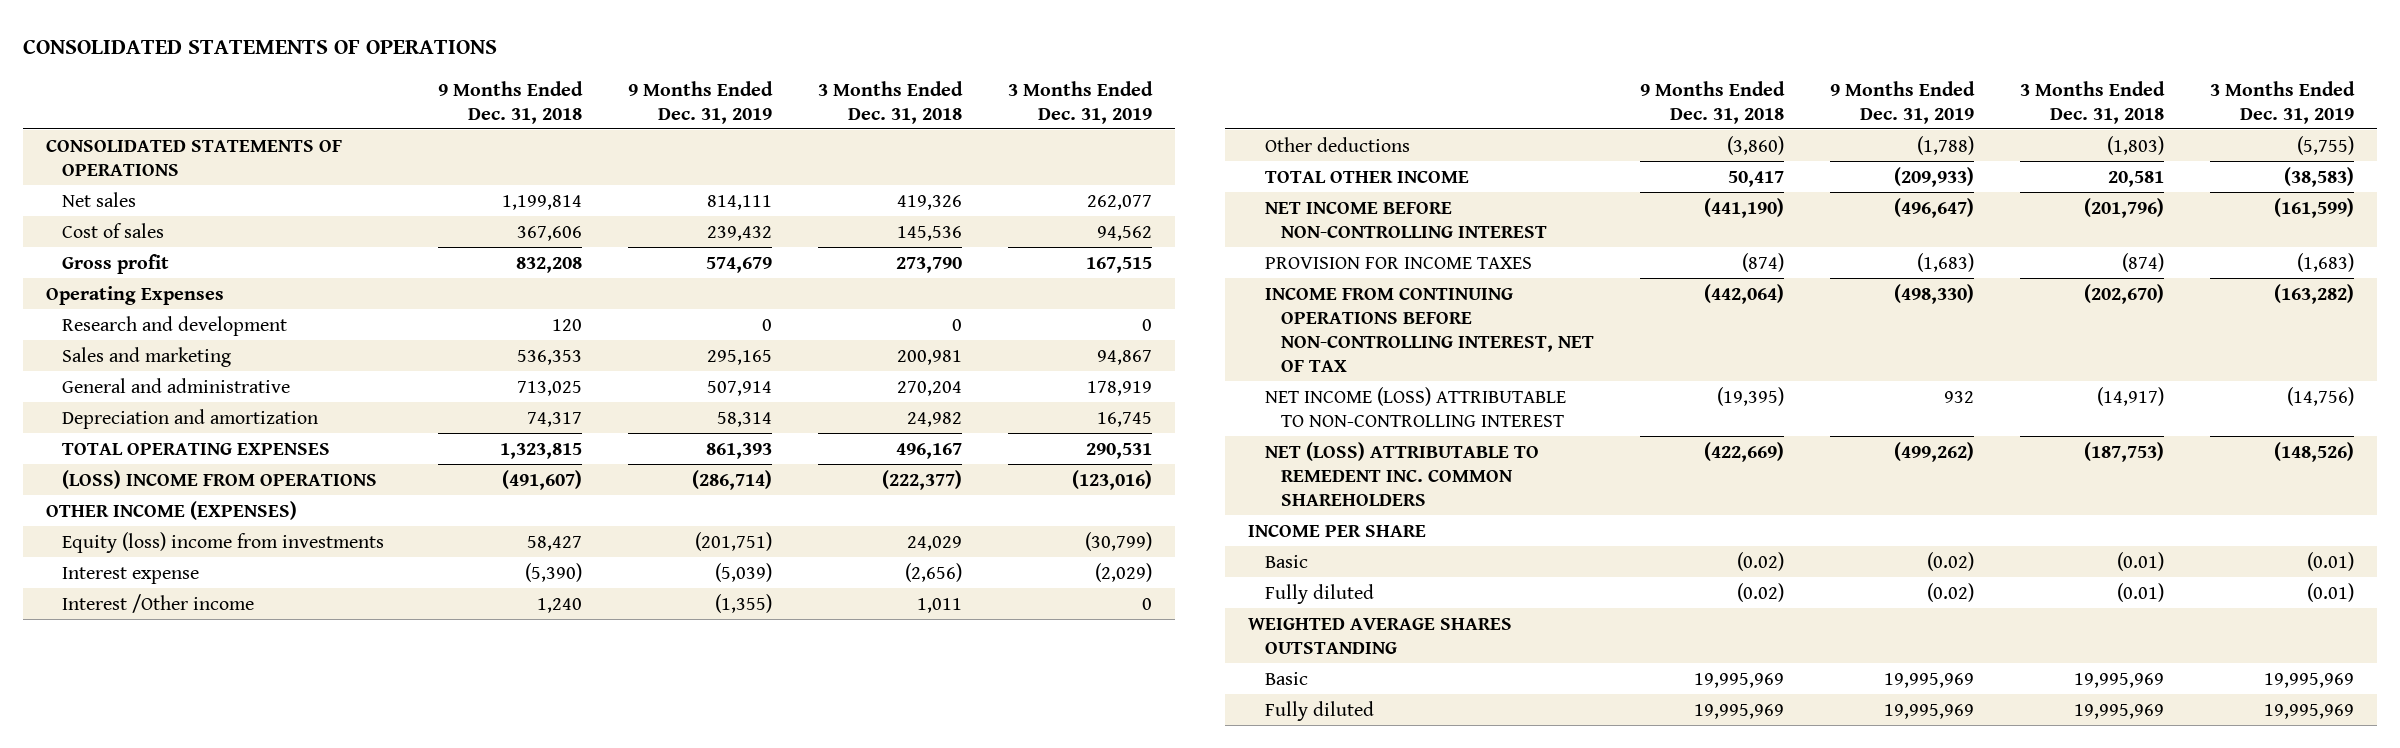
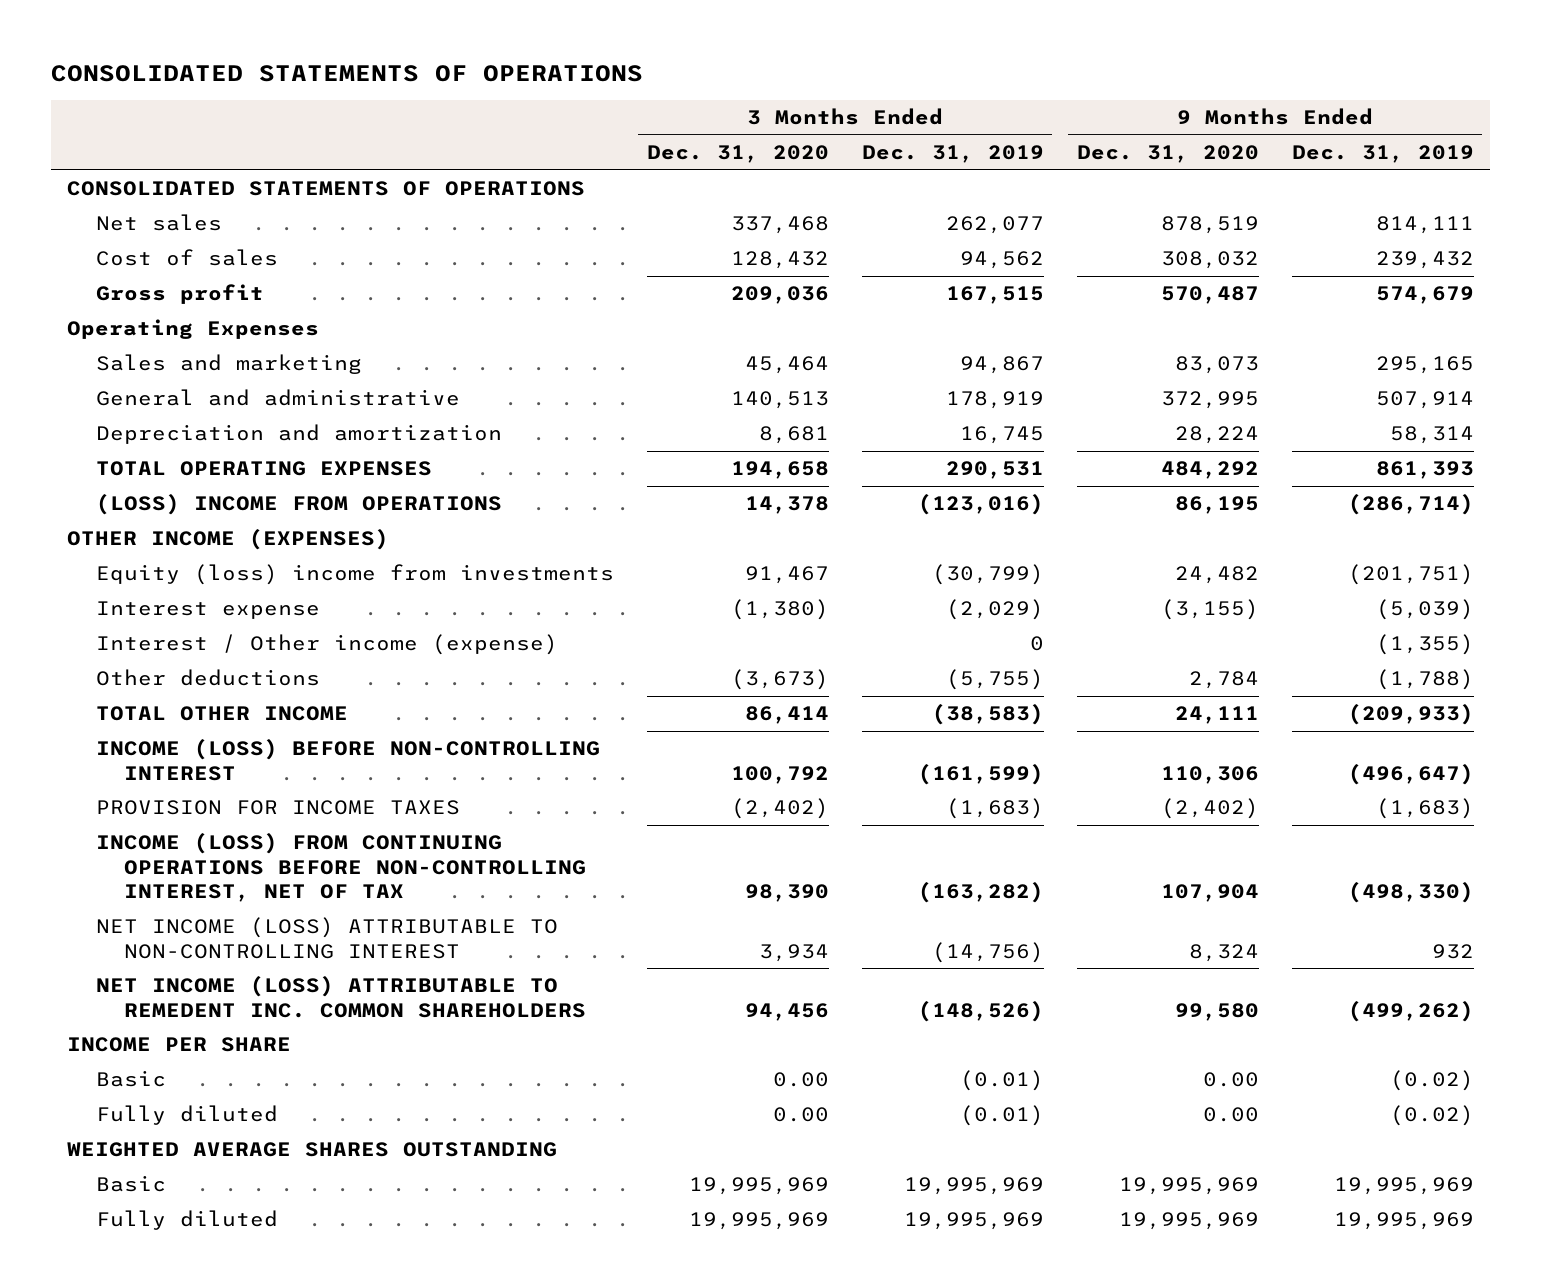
[437,80,583,124] 9 Months Ended Dec. 31, 2018 -> none
[818,80,964,124] 3 Months Ended Dec. 31, 2018 -> none
none -> [646,145,829,164] Dec. 31, 2020
none -> [1076,145,1259,164] Dec. 31, 2020
[62,315,288,336] Research and development -> none
[62,593,255,613] Interest /Other income -> [95,634,558,656] Interest / Other income (expense)
[1264,200,1548,238] NET INCOME BEFORE NON-CONTROLLING INTEREST -> [95,739,600,781] INCOME (LOSS) BEFORE NON-CONTROLLING INTEREST
[1264,286,1595,372] INCOME FROM CONTINUING OPERATIONS BEFORE NON-CONTROLLING INTEREST, NET OF TAX -> [95,833,587,903] INCOME (LOSS) FROM CONTINUING OPERATIONS BEFORE NON-CONTROLLING INTEREST, NET OF TAX
[1264,441,1539,506] NET (LOSS) ATTRIBUTABLE TO REMEDENT INC. COMMON SHAREHOLDERS -> [95,976,587,1018] NET INCOME (LOSS) ATTRIBUTABLE TO REMEDENT INC. COMMON SHAREHOLDERS

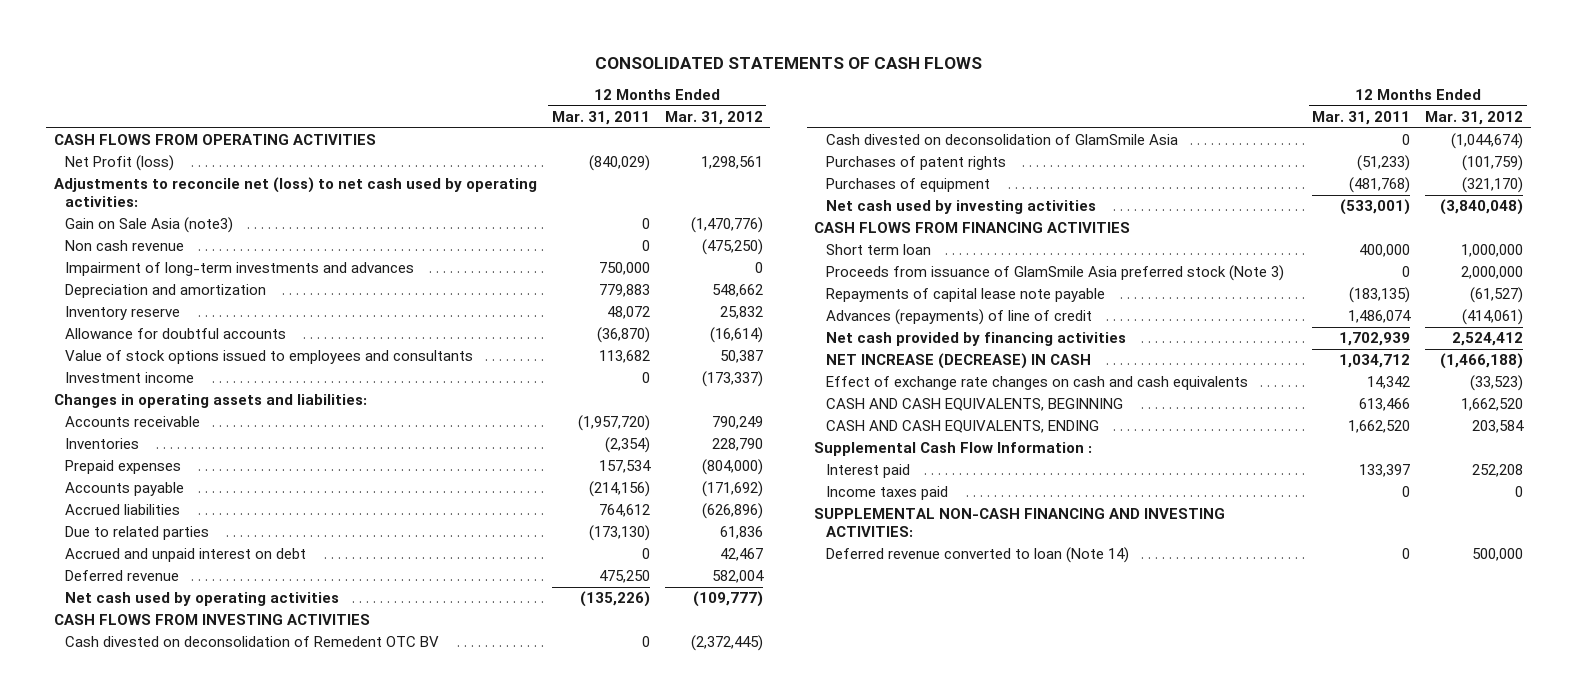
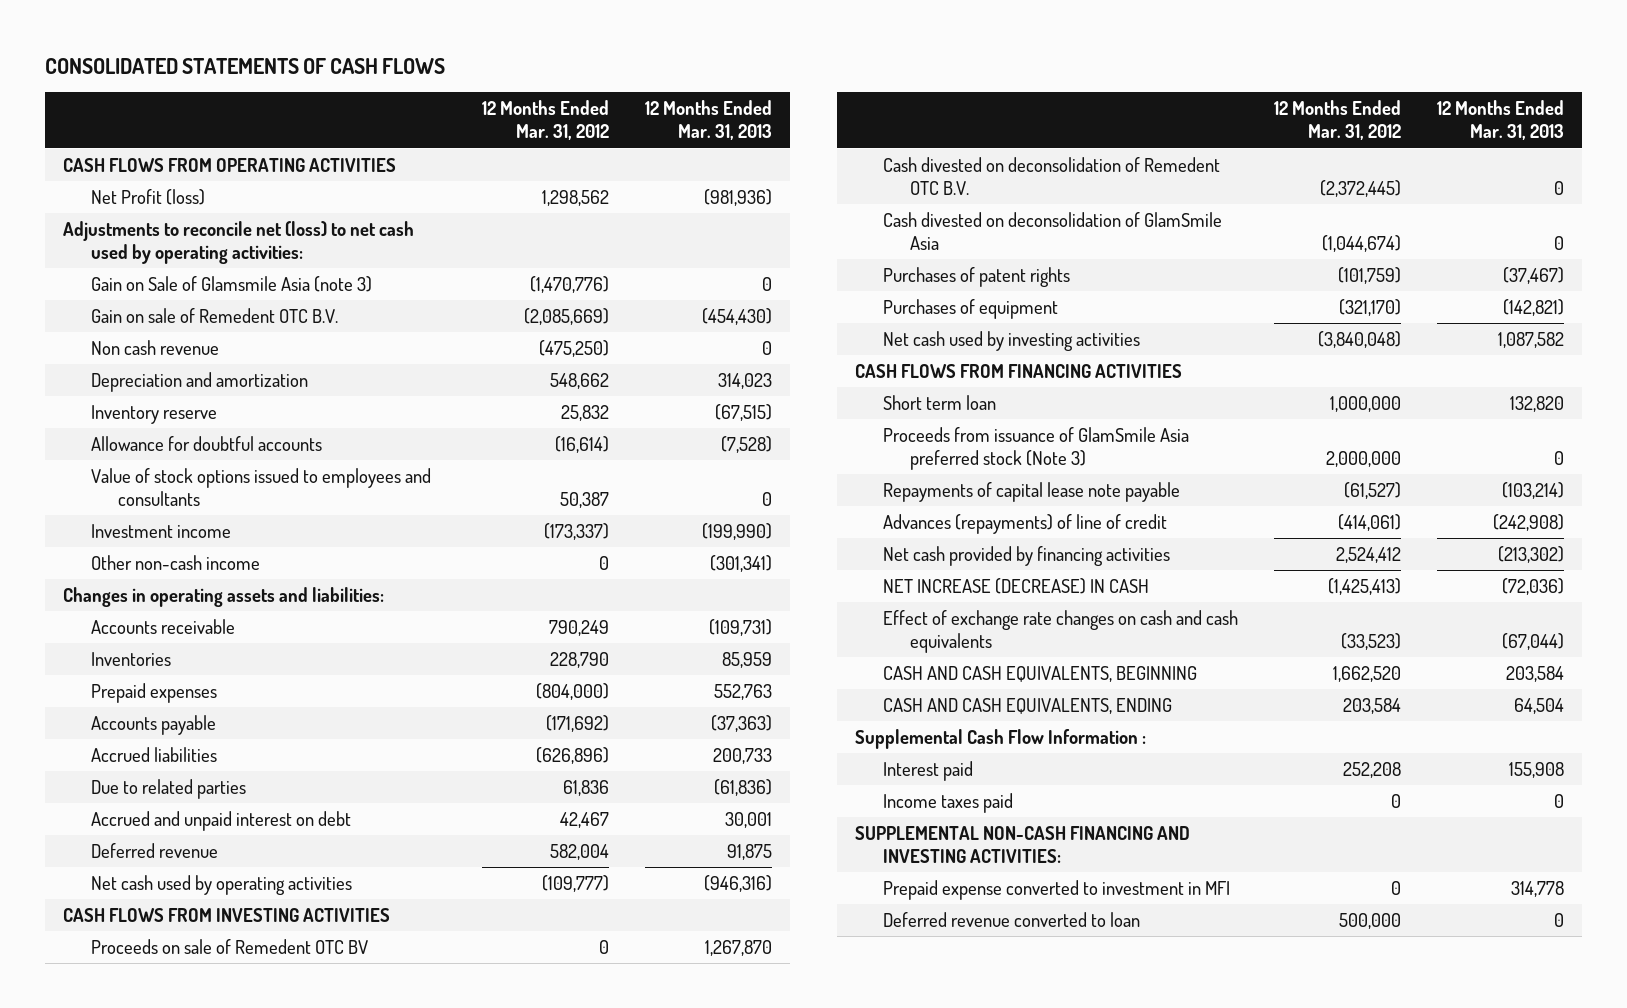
[551,110,650,125] Mar. 31, 2011 -> none
none -> [645,100,773,141] 12 Months Ended Mar. 31, 2013
[700,156,763,170] 1,298,561 -> [541,189,609,206] 1,298,562
[64,217,233,234] Gain on Sale Asia (note3) -> [90,275,372,292] Gain on Sale of Glamsmile Asia (note 3)
none -> [90,307,338,323] Gain on sale of Remedent OTC B.V.
[64,262,414,277] Impairment of long-term investments and advances -> none
none -> [90,554,260,570] Other non-cash income
none -> [90,938,368,954] Proceeds on sale of Remedent OTC BV
[64,636,439,648] Cash divested on deconsolidation of Remedent OTC BV -> [882,156,1220,196] Cash divested on deconsolidation of Remedent OTC B.V.
[1440,353,1524,370] (1,466,188) -> [1327,577,1401,595] (1,425,413)
none -> [882,879,1230,900] Prepaid expense converted to investment in MFI
[825,547,1129,564] Deferred revenue converted to loan (Note 14) -> [882,911,1140,927] Deferred revenue converted to loan

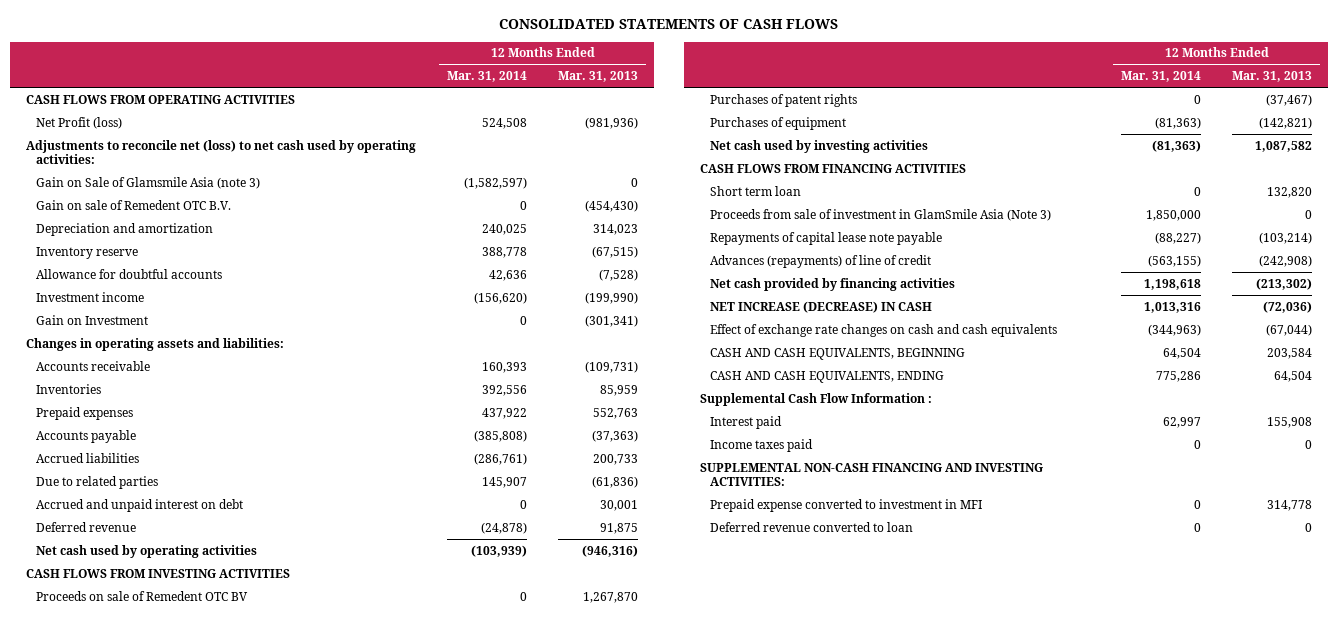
[481,100,609,141] 12 Months Ended Mar. 31, 2012 -> none
none -> [447,71,528,83] Mar. 31, 2014
[90,339,219,355] Non cash revenue -> none
[90,467,431,507] Value of stock options issued to employees and consultants -> none
[90,554,260,570] Other non-cash income -> [36,314,149,325] Gain on Investment
[882,156,1220,196] Cash divested on deconsolidation of Remedent OTC B.V. -> none
[882,211,1222,251] Cash divested on deconsolidation of GlamSmile Asia -> none
[882,426,1189,471] Proceeds from issuance of GlamSmile Asia preferred stock (Note 3) -> [710,208,1052,221] Proceeds from sale of investment in GlamSmile Asia (Note 3)

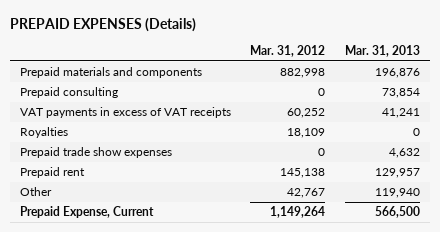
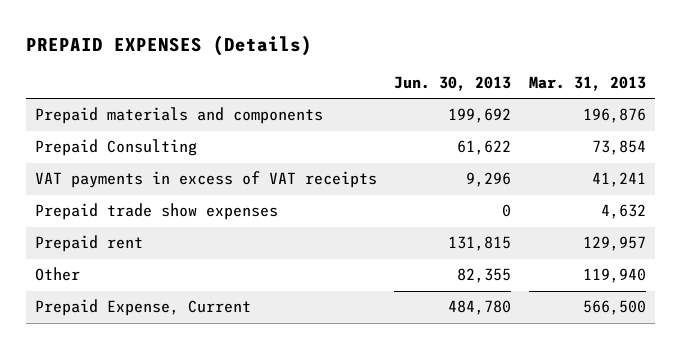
[250,45,326,58] Mar. 31, 2012 -> none
none -> [394,76,512,92] Jun. 30, 2013
[19,87,118,99] Prepaid consulting -> [34,139,197,157] Prepaid Consulting
[19,127,68,139] Royalties -> none

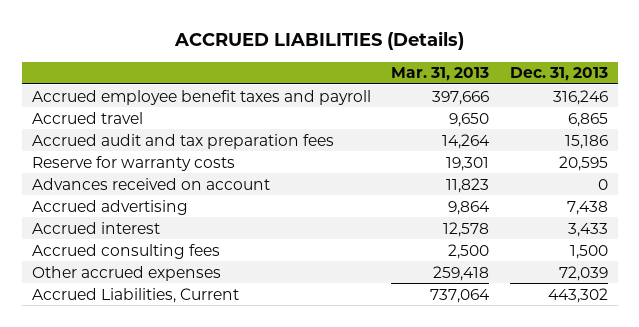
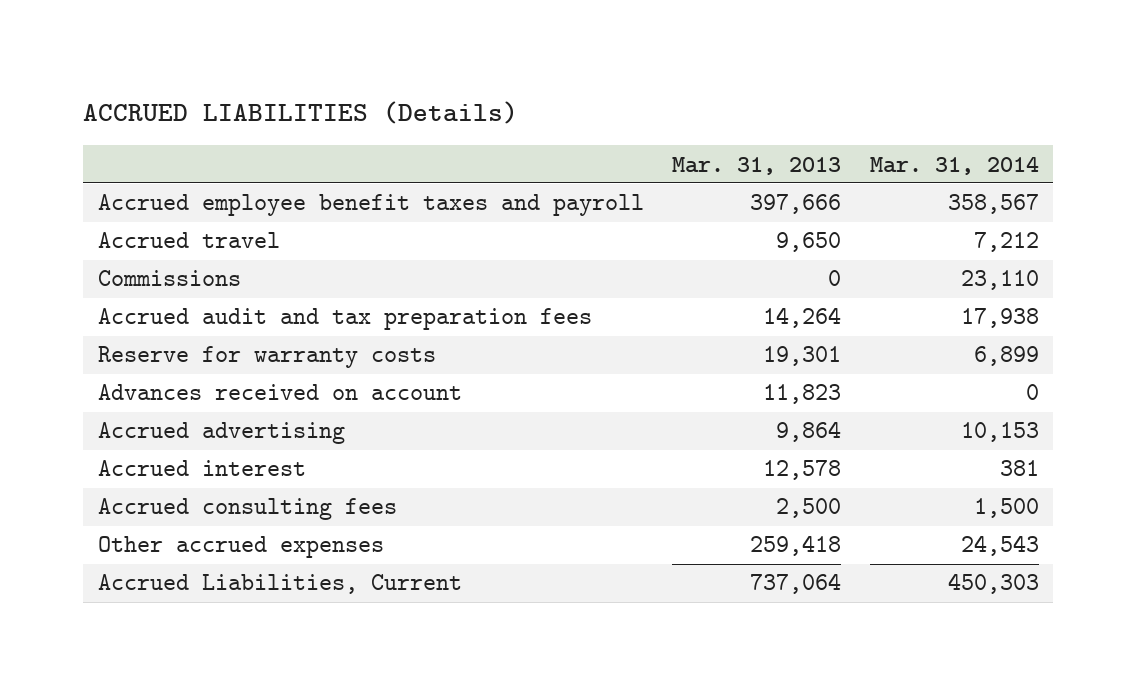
[509,67,608,82] Dec. 31, 2013 -> none
none -> [869,156,1039,175] Mar. 31, 2014
none -> [97,270,241,287] Commissions

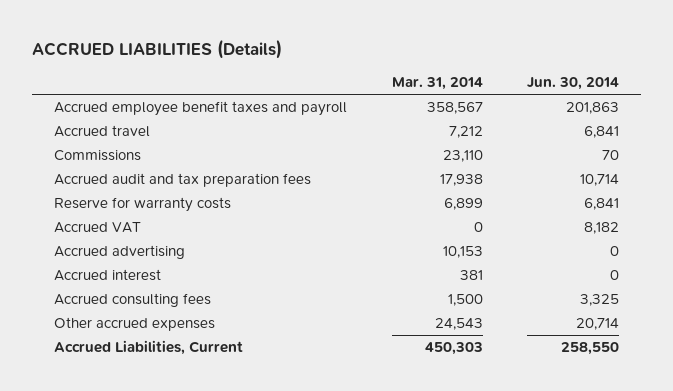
[672,156,842,175] Mar. 31, 2013 -> none
none -> [527,77,620,91] Jun. 30, 2014
[97,384,462,401] Advances received on account -> none
none -> [54,222,142,234] Accrued VAT

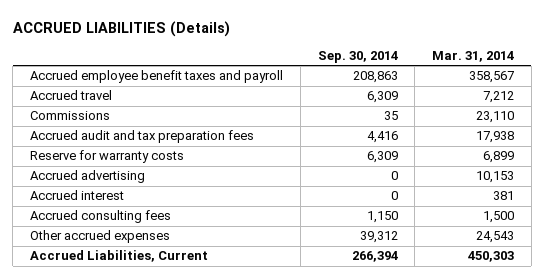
[527,77,620,91] Jun. 30, 2014 -> none
none -> [317,50,398,63] Sep. 30, 2014
[54,222,142,234] Accrued VAT -> none

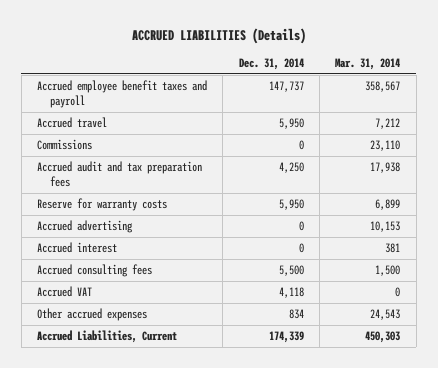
[317,50,398,63] Sep. 30, 2014 -> none
none -> [238,58,304,71] Dec. 31, 2014
none -> [37,286,93,298] Accrued VAT

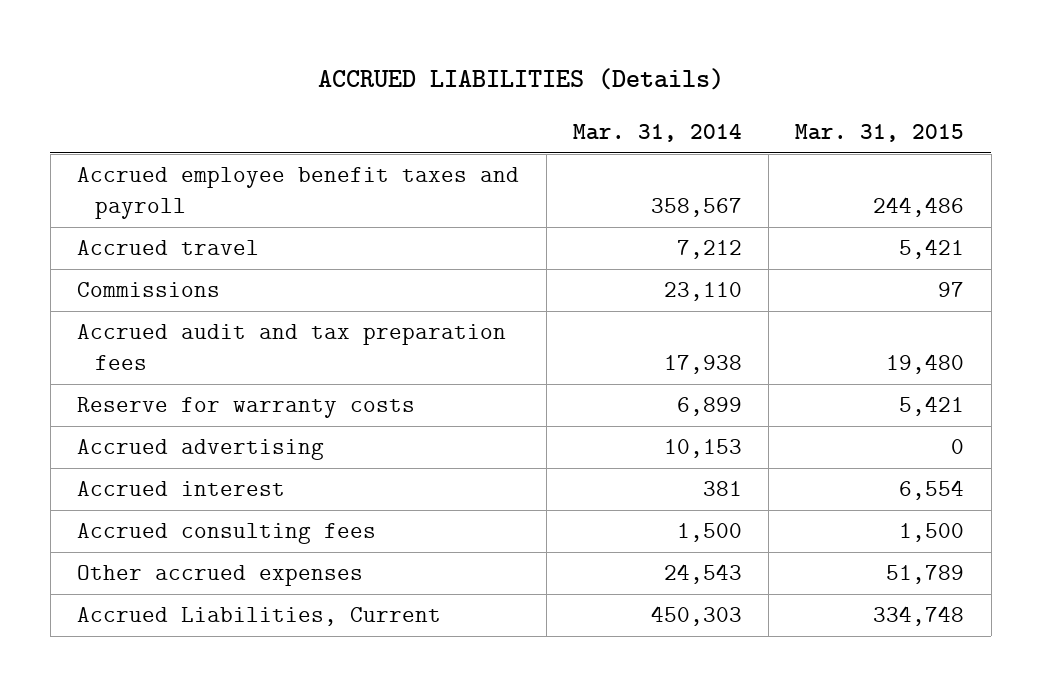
[238,58,304,71] Dec. 31, 2014 -> none
none -> [795,123,965,142] Mar. 31, 2015
[37,286,93,298] Accrued VAT -> none

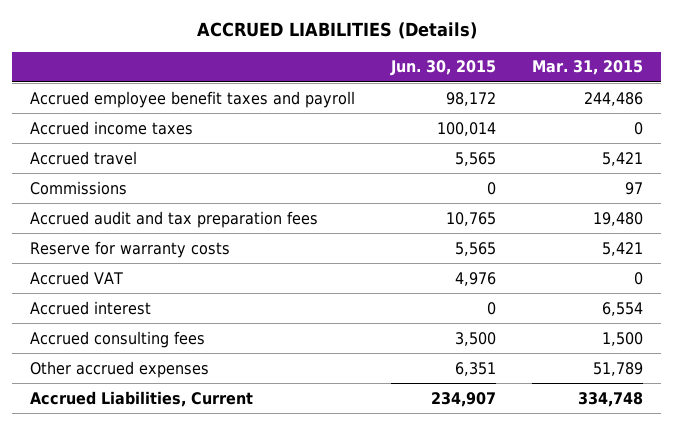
[572,123,742,142] Mar. 31, 2014 -> none
none -> [390,60,497,77] Jun. 30, 2015
none -> [30,120,194,135] Accrued income taxes
[77,439,325,461] Accrued advertising -> none
none -> [30,270,124,285] Accrued VAT

